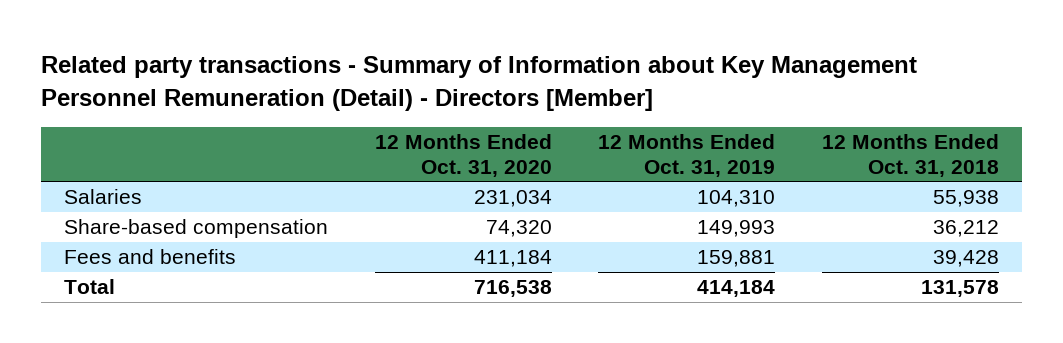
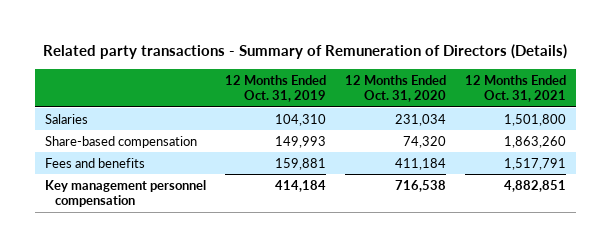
[41,56,918,111] Related party transactions - Summary of Information about Key Management Personnel Remuneration (Detail) - Directors [Member] -> [43,43,568,59] Related party transactions - Summary of Remuneration of Directors (Details)
[822,133,1000,177] 12 Months Ended Oct. 31, 2018 -> none
none -> [465,74,567,103] 12 Months Ended Oct. 31, 2021
[64,279,116,295] Total -> [44,179,206,208] Key management personnel compensation

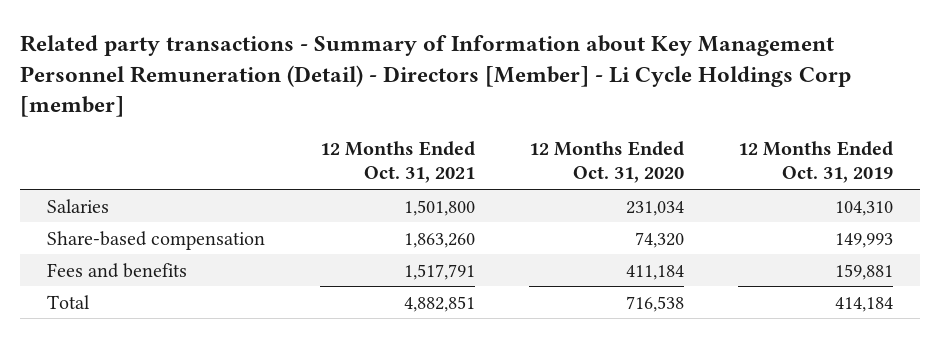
[43,43,568,59] Related party transactions - Summary of Remuneration of Directors (Details) -> [20,34,852,118] Related party transactions - Summary of Information about Key Management Personnel Remuneration (Detail) - Directors [Member] - Li Cycle Holdings Corp [member]
[44,179,206,208] Key management personnel compensation -> [47,294,91,309] Total

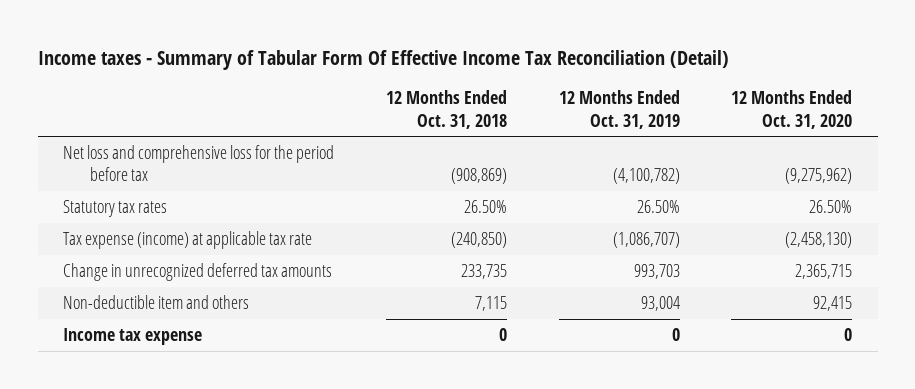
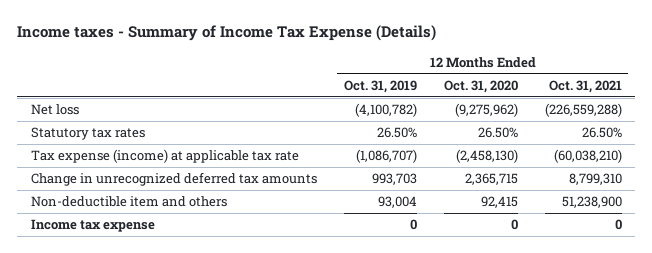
[37,49,729,70] Income taxes - Summary of Tabular Form Of Effective Income Tax Reconciliation (Detail) -> [17,25,437,42] Income taxes - Summary of Income Tax Expense (Details)
[385,90,507,129] 12 Months Ended Oct. 31, 2018 -> none
none -> [548,80,622,94] Oct. 31, 2021
[63,145,335,182] Net loss and comprehensive loss for the period before tax -> [30,104,79,116] Net loss

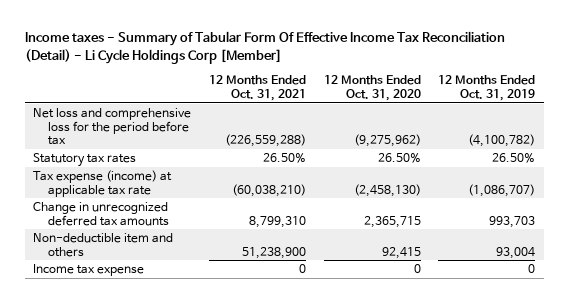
[17,25,437,42] Income taxes - Summary of Income Tax Expense (Details) -> [24,31,505,64] Income taxes - Summary of Tabular Form Of Effective Income Tax Reconciliation (Detail) - Li Cycle Holdings Corp [Member]
[30,104,79,116] Net loss -> [33,107,192,146] Net loss and comprehensive loss for the period before tax

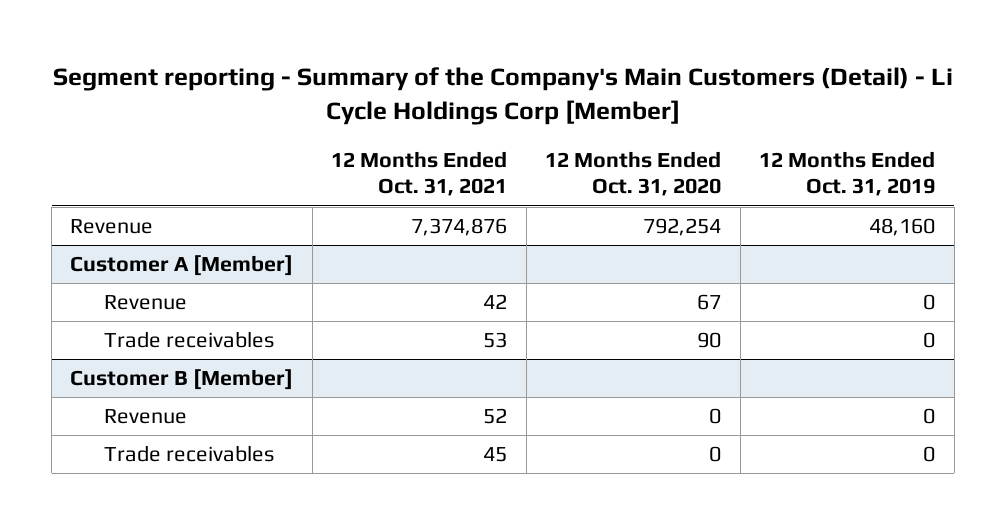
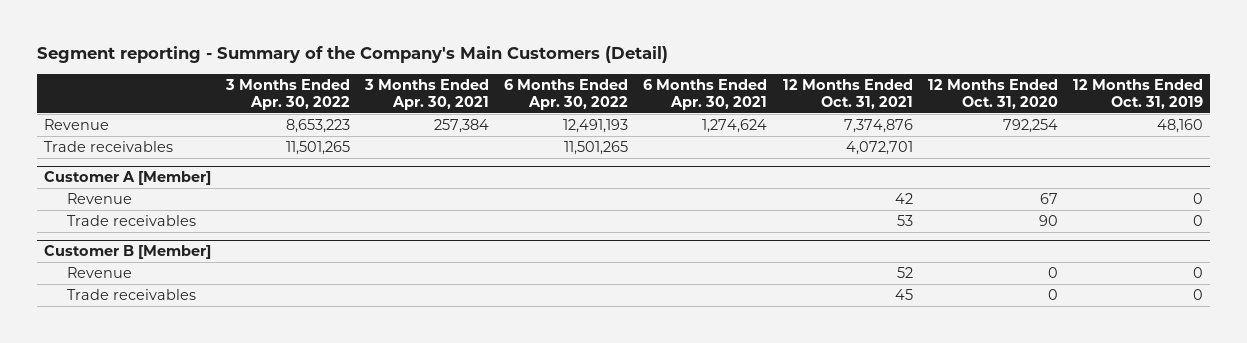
[52,67,953,125] Segment reporting - Summary of the Company's Main Customers (Detail) - Li Cycle Holdings Corp [Member] -> [36,46,668,64] Segment reporting - Summary of the Company's Main Customers (Detail)
none -> [225,78,351,111] 3 Months Ended Apr. 30, 2022
none -> [364,78,490,111] 3 Months Ended Apr. 30, 2021
none -> [504,78,629,111] 6 Months Ended Apr. 30, 2022
none -> [643,78,768,111] 6 Months Ended Apr. 30, 2021
none -> [44,140,174,152] Trade receivables

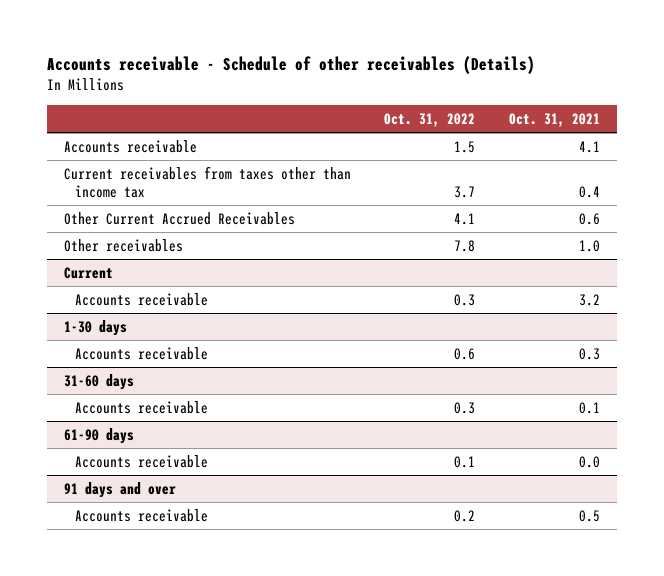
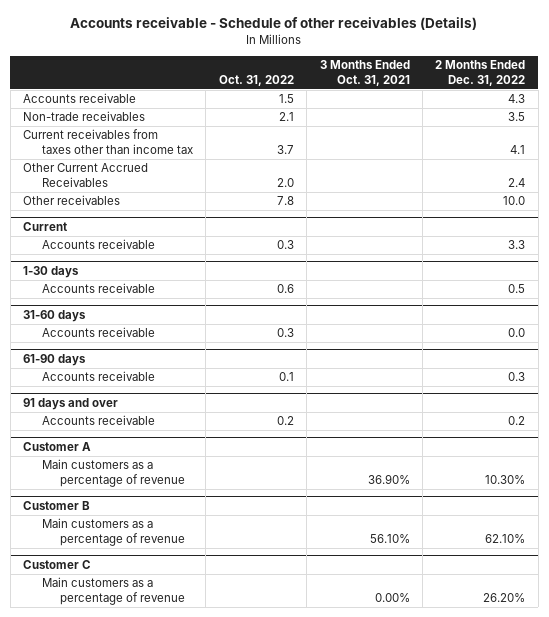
[508,112,600,127] Oct. 31, 2021 -> none
none -> [319,60,410,86] 3 Months Ended Oct. 31, 2021
none -> [435,60,526,86] 2 Months Ended Dec. 31, 2022
none -> [23,111,146,122] Non-trade receivables
[454,212,476,225] 4.1 -> [276,177,294,187] 2.0
none -> [23,441,92,451] Customer A
none -> [41,459,186,487] Main customers as a percentage of revenue
none -> [23,500,91,510] Customer B
none -> [41,518,186,546] Main customers as a percentage of revenue
none -> [23,559,92,569] Customer C
none -> [41,577,186,605] Main customers as a percentage of revenue

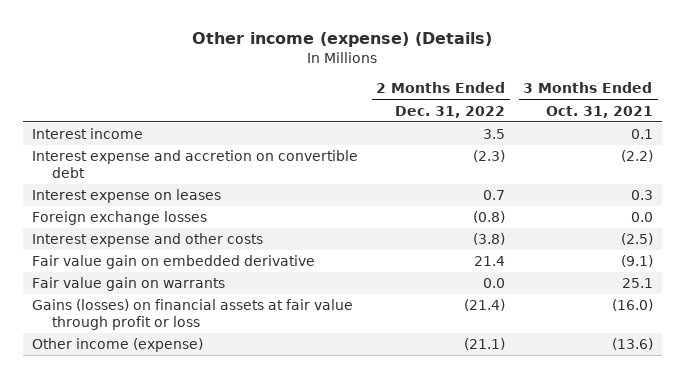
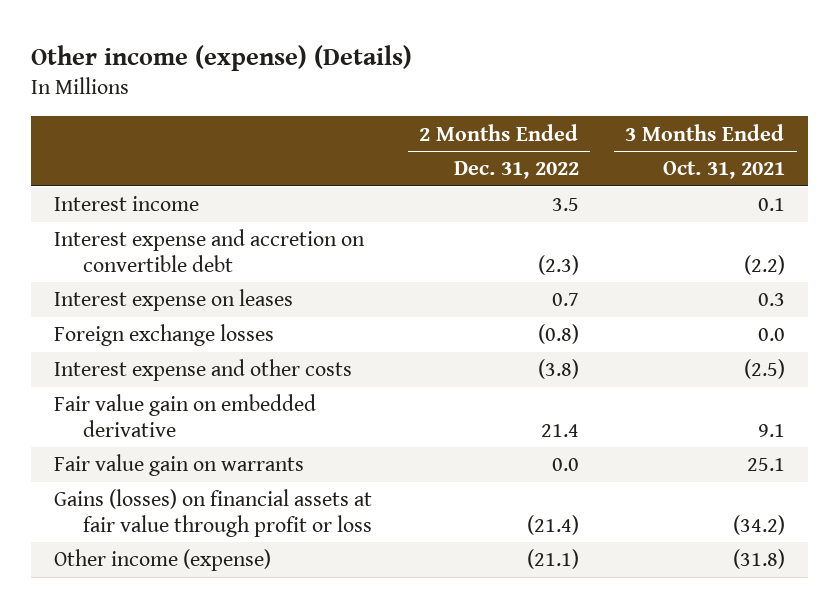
[620,255,653,268] (9.1) -> [757,423,785,437] 9.1
[611,299,653,312] (16.0) -> [732,514,785,535] (34.2)
[611,338,653,351] (13.6) -> [732,549,785,570] (31.8)

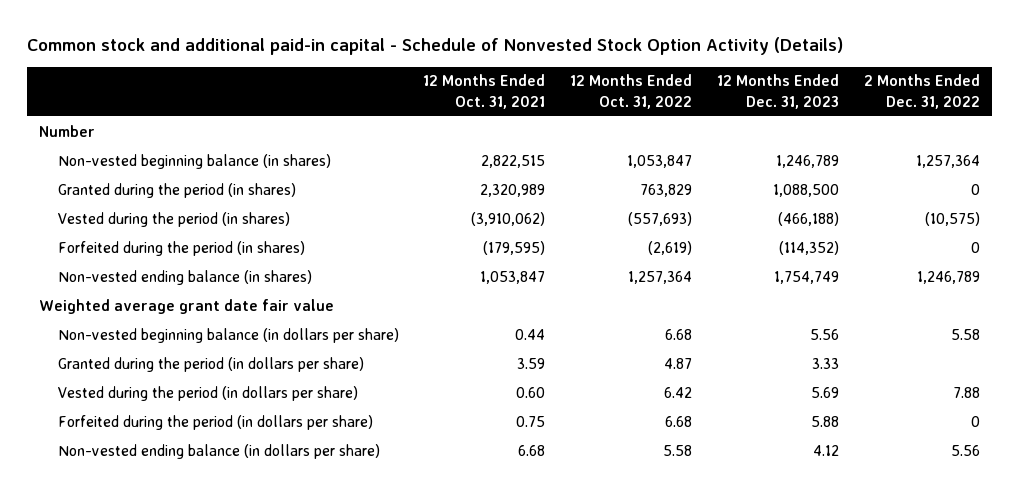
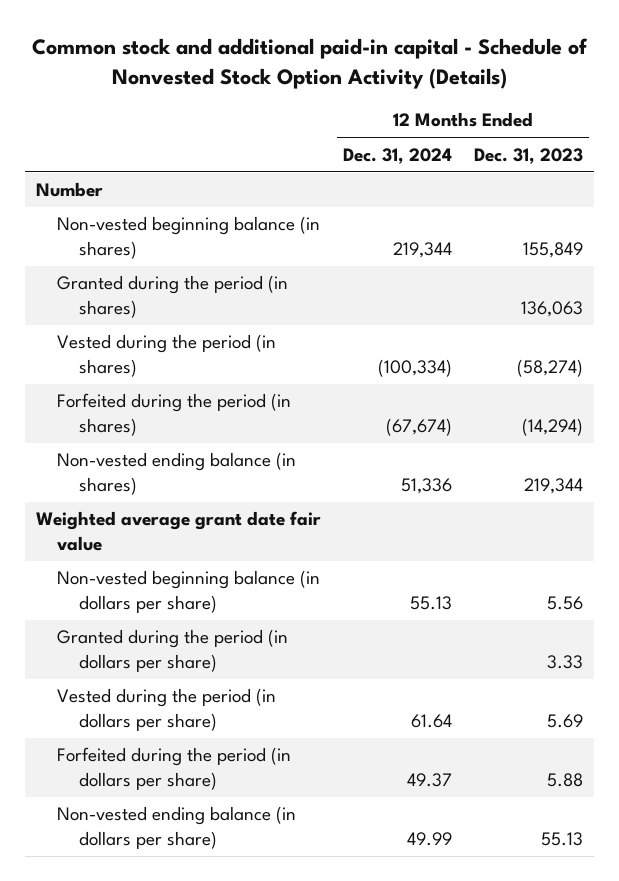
[423,74,546,109] 12 Months Ended Oct. 31, 2021 -> none
[570,74,693,109] 12 Months Ended Oct. 31, 2022 -> none
[863,74,980,109] 2 Months Ended Dec. 31, 2022 -> none
none -> [343,147,453,164] Dec. 31, 2024
[775,154,839,168] 1,246,789 -> [523,241,584,258] 155,849
[772,183,839,197] 1,088,500 -> [521,300,584,317] 136,063
[777,211,839,226] (466,188) -> [517,358,584,377] (58,274)
[778,240,839,255] (114,352) -> [522,417,584,436] (14,294)
[773,270,839,284] 1,754,749 -> [524,477,584,494] 219,344
[812,444,839,456] 4.12 -> [541,831,584,846] 55.13

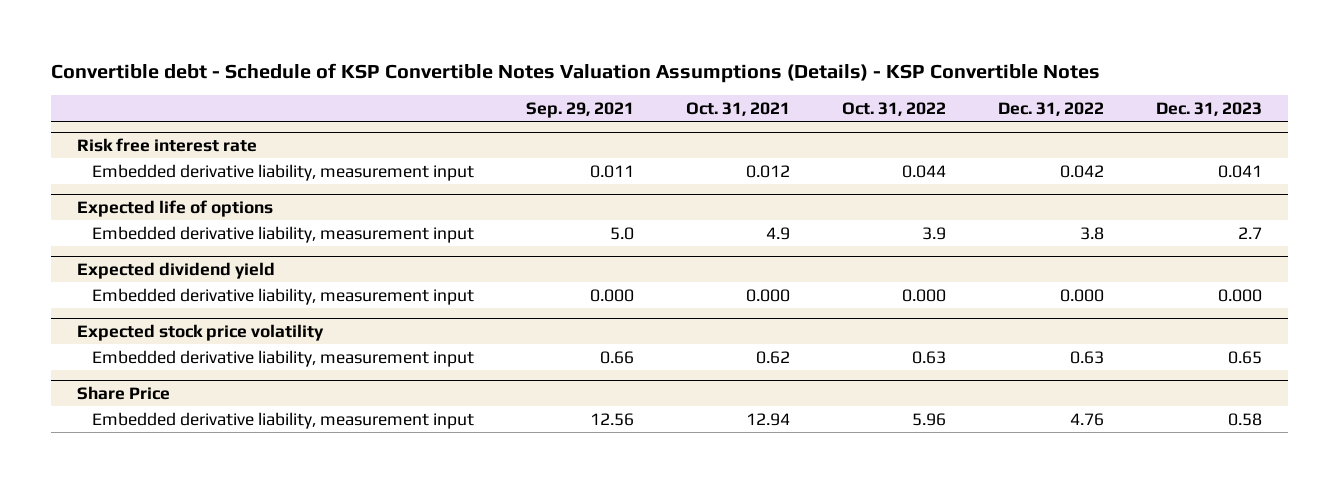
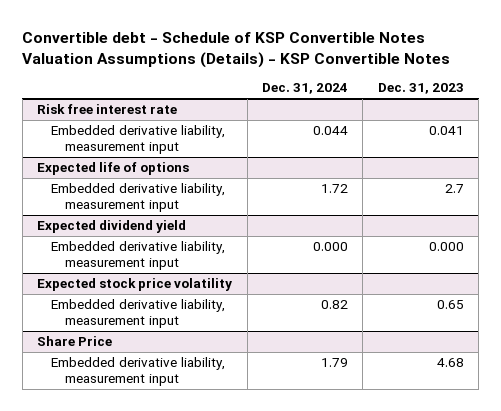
[525,101,634,118] Sep. 29, 2021 -> none
[685,101,790,116] Oct. 31, 2021 -> none
[841,101,946,116] Oct. 31, 2022 -> none
[997,101,1104,116] Dec. 31, 2022 -> none
none -> [262,83,349,95] Dec. 31, 2024
[1227,412,1262,426] 0.58 -> [436,358,464,368] 4.68

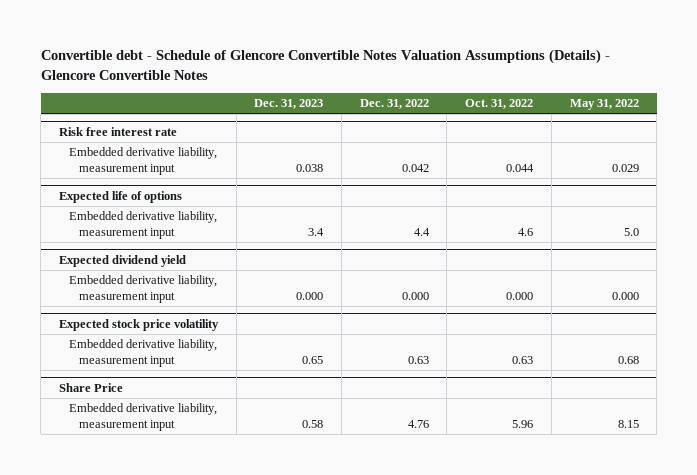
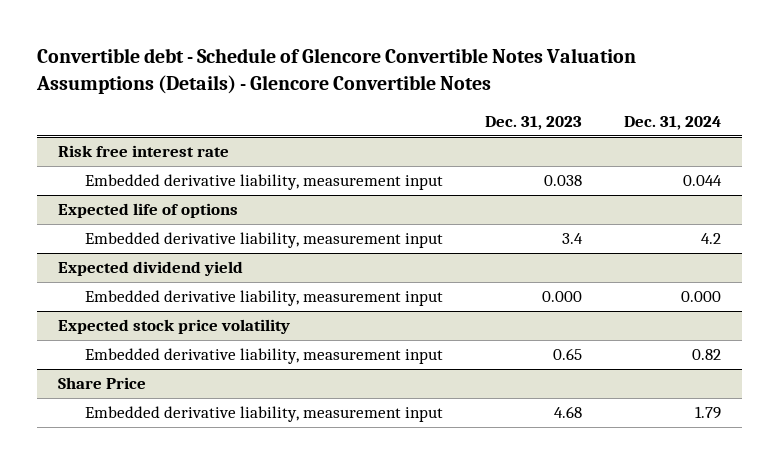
[359,99,429,110] Dec. 31, 2022 -> none
[465,99,534,110] Oct. 31, 2022 -> none
[569,99,639,111] May 31, 2022 -> none
none -> [623,115,721,130] Dec. 31, 2024
[302,419,324,428] 0.58 -> [553,406,582,419] 4.68

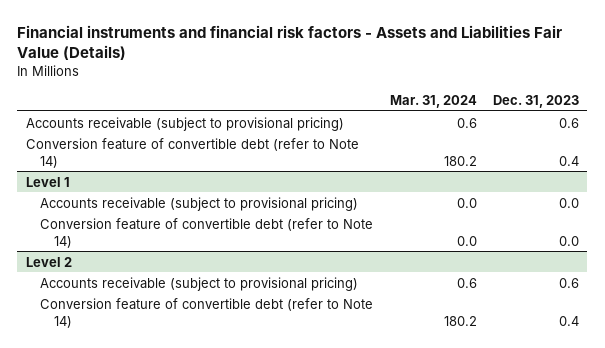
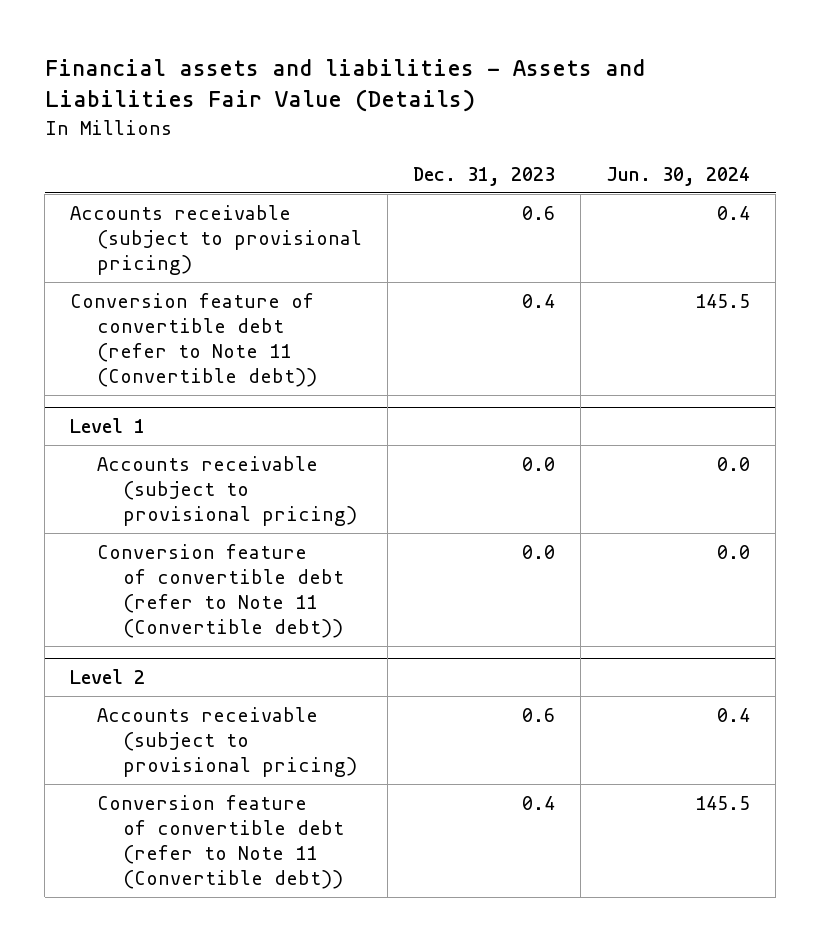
[17,24,563,61] Financial instruments and financial risk factors - Assets and Liabilities Fair Value (Details) -> [44,58,645,113] Financial assets and liabilities - Assets and Liabilities Fair Value (Details)
[389,94,477,108] Mar. 31, 2024 -> none
none -> [606,166,751,186] Jun. 30, 2024
[25,137,359,168] Conversion feature of convertible debt (refer to Note 14) -> [70,292,317,387] Conversion feature of convertible debt (refer to Note 11 (Convertible debt))
[40,217,374,248] Conversion feature of convertible debt (refer to Note 14) -> [96,543,344,638] Conversion feature of convertible debt (refer to Note 11 (Convertible debt))
[40,297,374,328] Conversion feature of convertible debt (refer to Note 14) -> [96,794,344,889] Conversion feature of convertible debt (refer to Note 11 (Convertible debt))

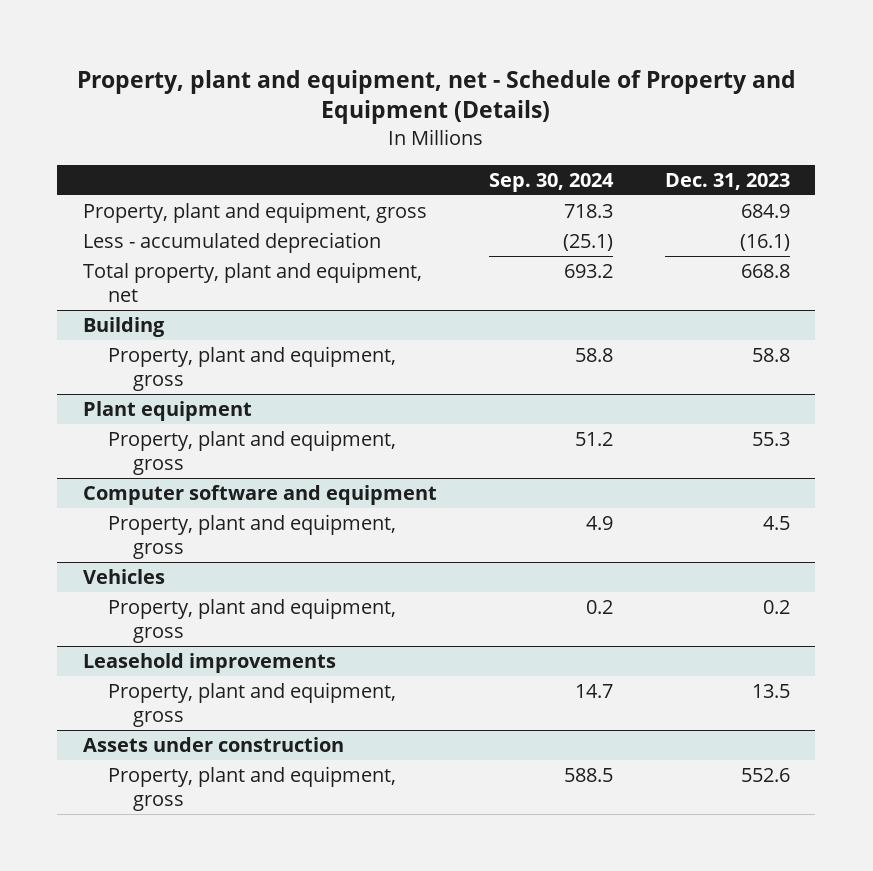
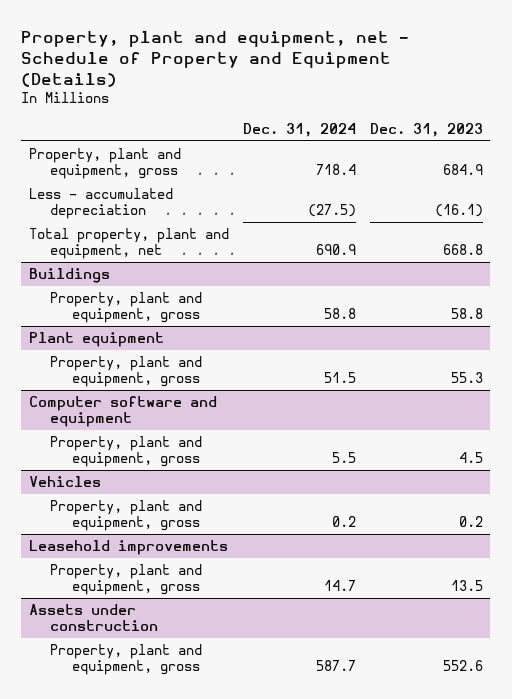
[488,172,614,192] Sep. 30, 2024 -> none
none -> [242,123,356,138] Dec. 31, 2024
[83,317,166,338] Building -> [28,268,110,284] Buildings

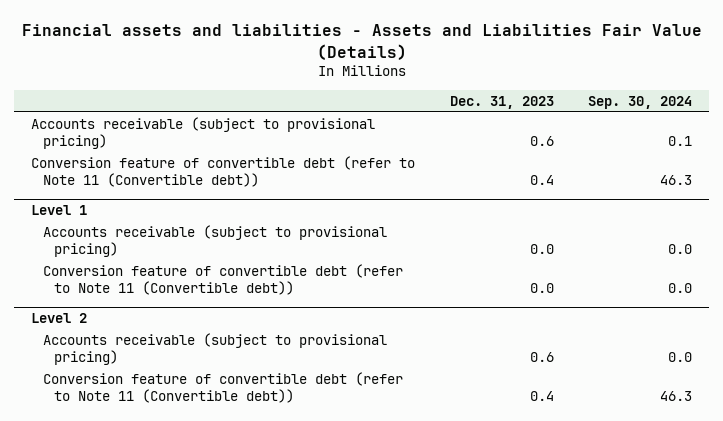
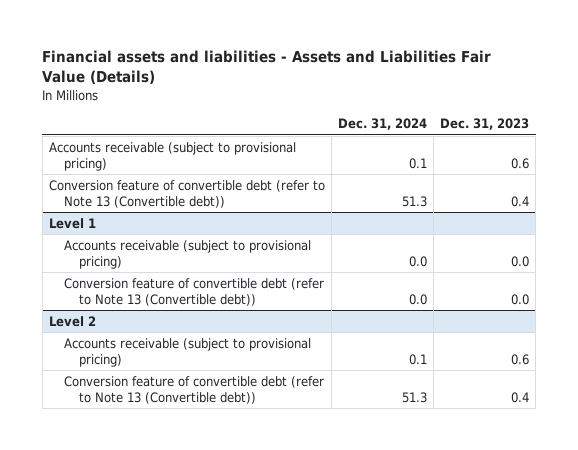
[587,96,692,110] Sep. 30, 2024 -> none
none -> [337,118,427,131] Dec. 31, 2024
[31,155,416,188] Conversion feature of convertible debt (refer to Note 11 (Convertible debt)) -> [48,179,325,208] Conversion feature of convertible debt (refer to Note 13 (Convertible debt))
[42,263,403,296] Conversion feature of convertible debt (refer to Note 11 (Convertible debt)) -> [63,277,324,306] Conversion feature of convertible debt (refer to Note 13 (Convertible debt))
[42,371,403,404] Conversion feature of convertible debt (refer to Note 11 (Convertible debt)) -> [63,375,324,404] Conversion feature of convertible debt (refer to Note 13 (Convertible debt))

